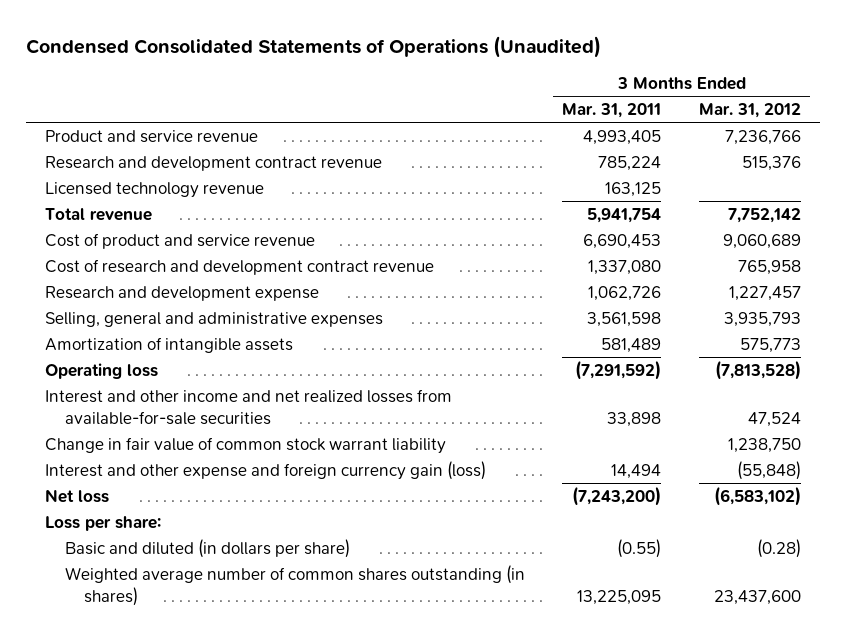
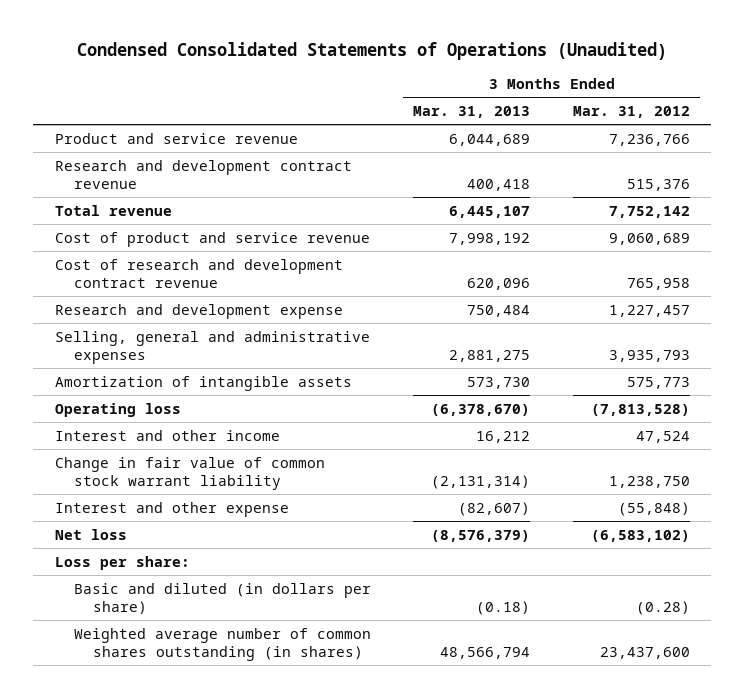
[562,103,662,119] Mar. 31, 2011 -> none
none -> [413,105,531,118] Mar. 31, 2013
[45,181,265,198] Licensed technology revenue -> none
[45,388,453,425] Interest and other income and net realized losses from available-for-sale securities -> [54,429,280,441] Interest and other income
[45,460,487,480] Interest and other expense and foreign currency gain (loss) -> [54,501,289,517] Interest and other expense

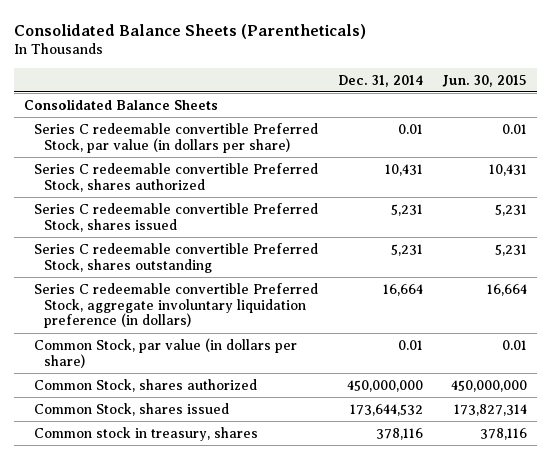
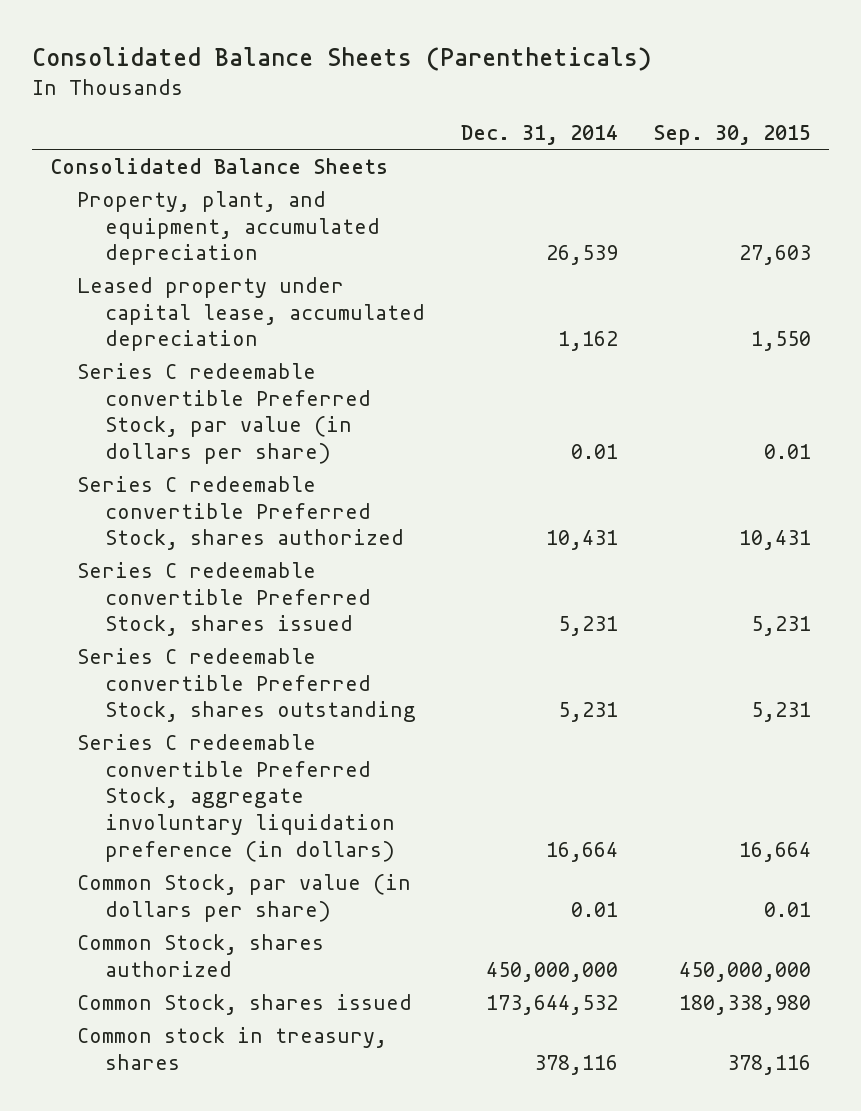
[442,74,528,87] Jun. 30, 2015 -> none
none -> [653,125,812,146] Sep. 30, 2015
none -> [77,190,380,266] Property, plant, and equipment, accumulated depreciation
none -> [77,276,425,352] Leased property under capital lease, accumulated depreciation

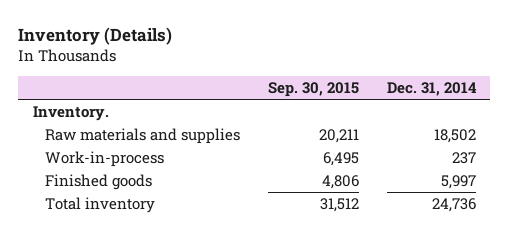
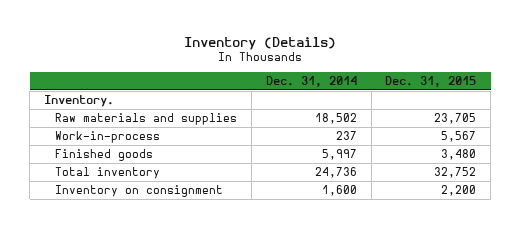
[267,81,359,97] Sep. 30, 2015 -> none
none -> [385,75,477,87] Dec. 31, 2015
none -> [54,184,223,197] Inventory on consignment

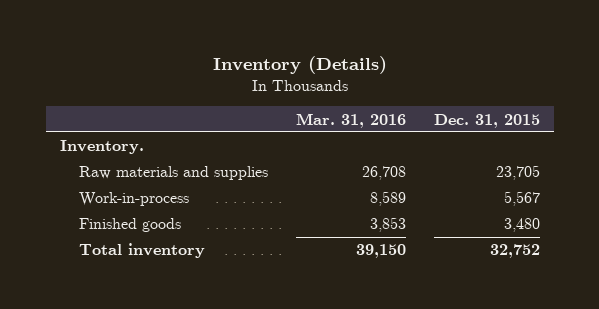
[265,75,357,87] Dec. 31, 2014 -> none
none -> [295,112,406,128] Mar. 31, 2016
[54,184,223,197] Inventory on consignment -> none

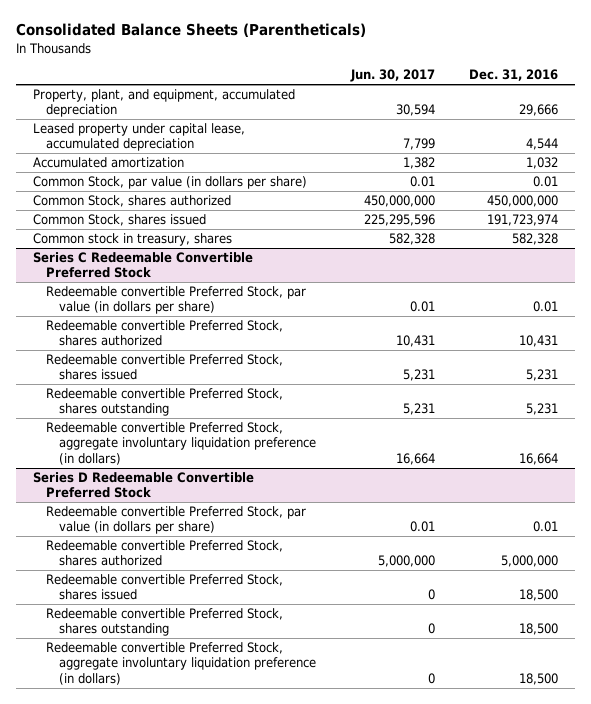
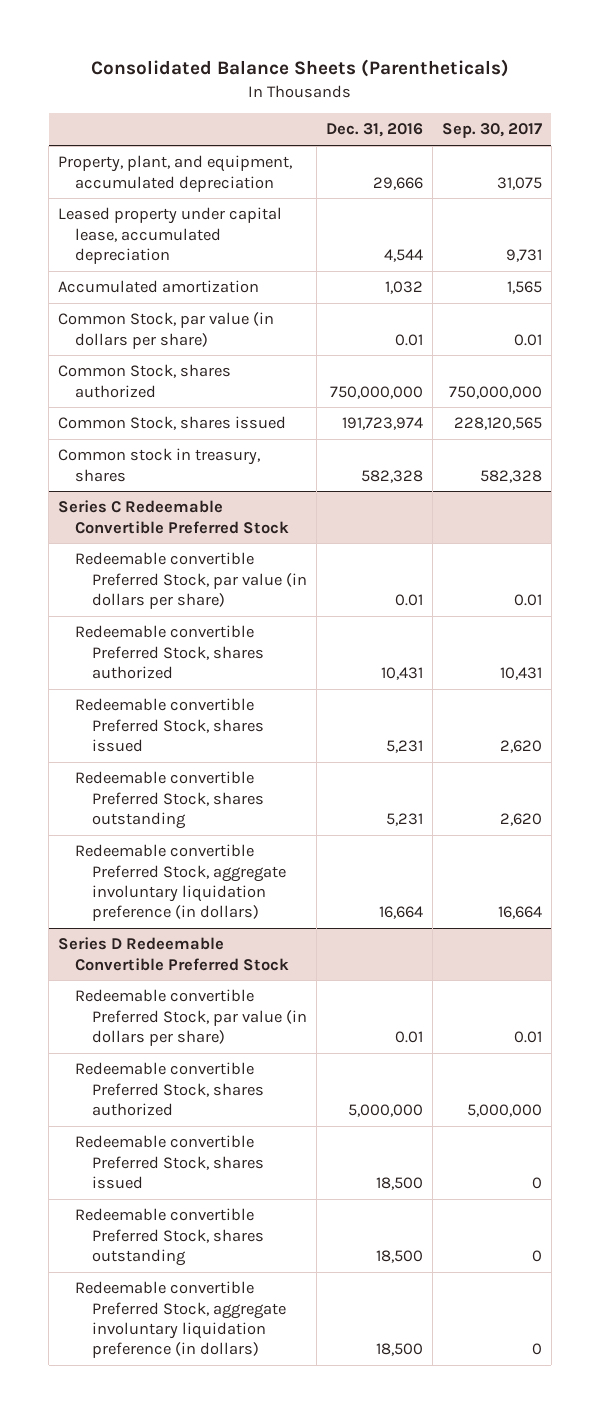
[349,69,435,83] Jun. 30, 2017 -> none
none -> [441,123,542,139] Sep. 30, 2017
[487,195,559,208] 450,000,000 -> [329,385,423,399] 750,000,000

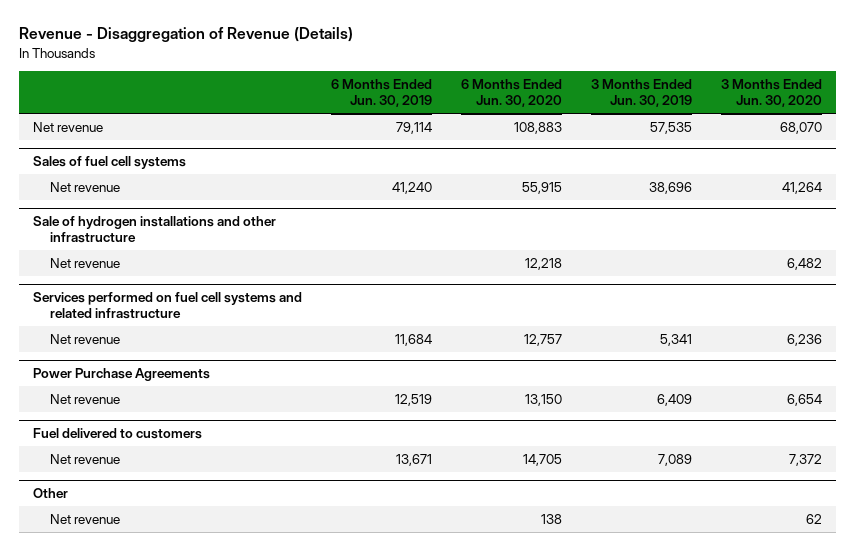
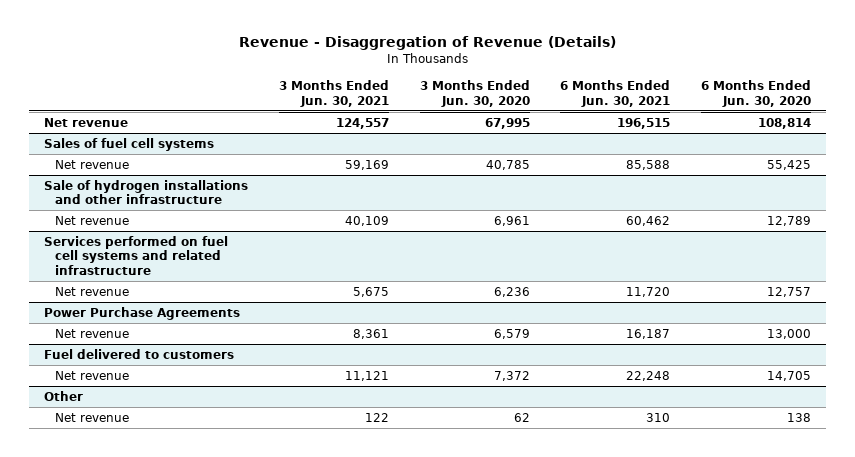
[330,78,432,108] 6 Months Ended Jun. 30, 2019 -> none
[590,78,692,108] 3 Months Ended Jun. 30, 2019 -> none
none -> [278,80,389,107] 3 Months Ended Jun. 30, 2021
none -> [560,80,671,107] 6 Months Ended Jun. 30, 2021
[513,121,562,134] 108,883 -> [757,117,811,129] 108,814
[779,121,822,134] 68,070 -> [484,117,530,129] 67,995
[521,181,562,194] 55,915 -> [766,159,811,170] 55,425
[781,181,822,194] 41,264 -> [485,159,530,170] 40,785
[524,257,562,270] 12,218 -> [766,215,811,226] 12,789
[786,257,822,270] 6,482 -> [493,215,530,226] 6,961
[524,393,562,406] 13,150 -> [766,328,811,339] 13,000
[786,393,822,406] 6,654 -> [493,328,530,339] 6,579

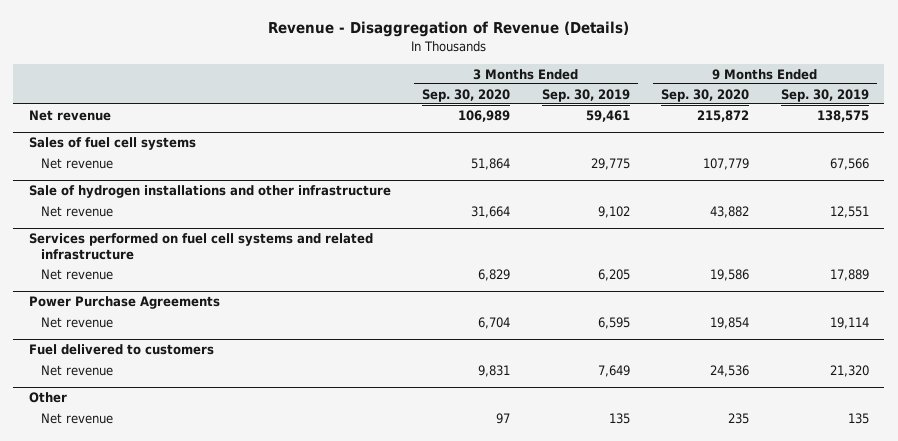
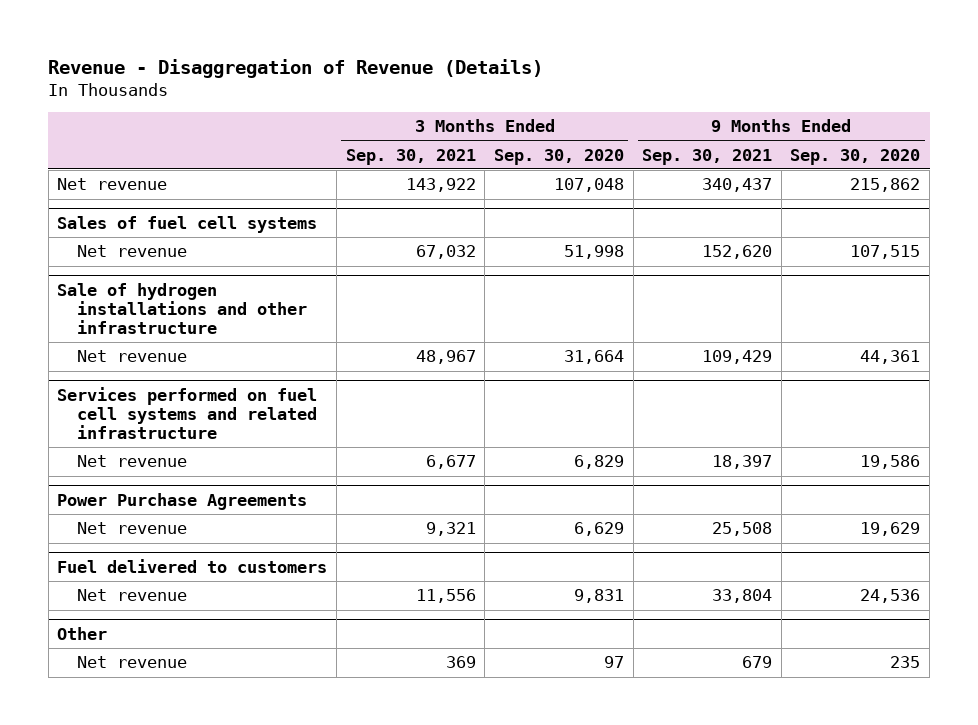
[541,88,630,102] Sep. 30, 2019 -> none
[780,88,869,102] Sep. 30, 2019 -> none
none -> [345,148,476,165] Sep. 30, 2021
none -> [642,148,773,165] Sep. 30, 2021
[458,109,511,122] 106,989 -> [553,178,624,193] 107,048
[697,109,750,122] 215,872 -> [850,178,921,193] 215,862
[471,157,511,170] 51,864 -> [563,245,624,260] 51,998
[703,157,750,170] 107,779 -> [850,245,921,260] 107,515
[710,205,750,218] 43,882 -> [860,350,921,365] 44,361
[478,316,511,329] 6,704 -> [573,522,624,537] 6,629
[710,316,750,329] 19,854 -> [860,522,921,537] 19,629

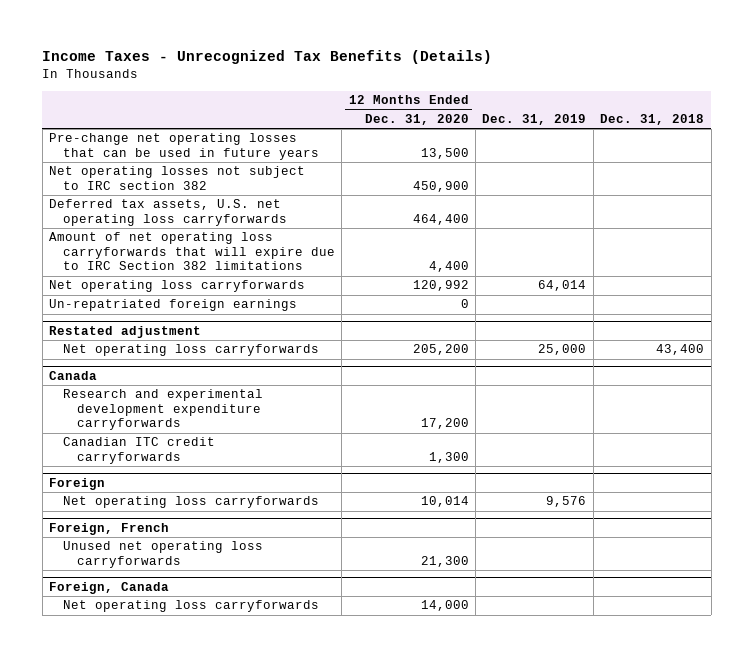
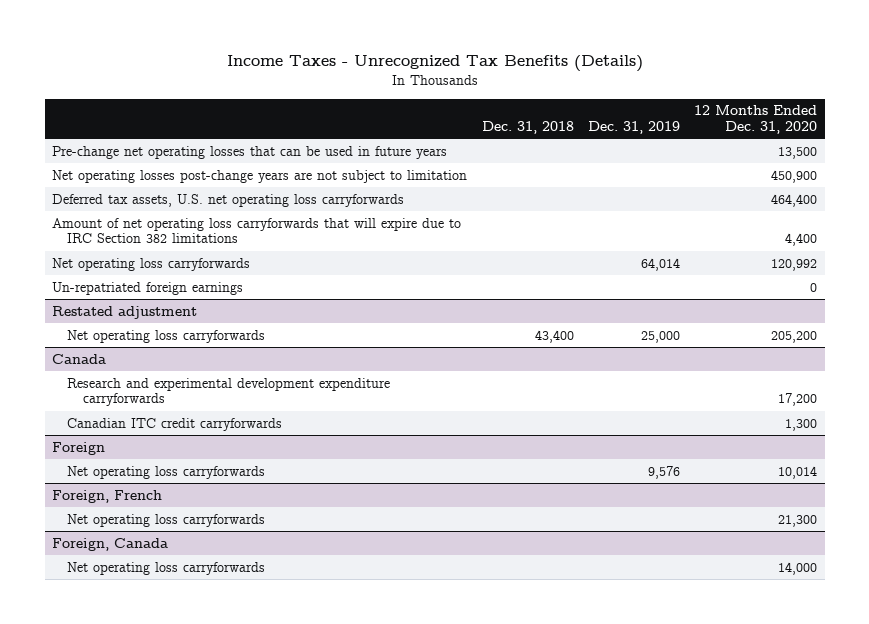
[48,166,305,190] Net operating losses not subject to IRC section 382 -> [52,169,468,183] Net operating losses post-change years are not subject to limitation
[62,541,263,568] Unused net operating loss carryforwards -> [67,513,266,527] Net operating loss carryforwards

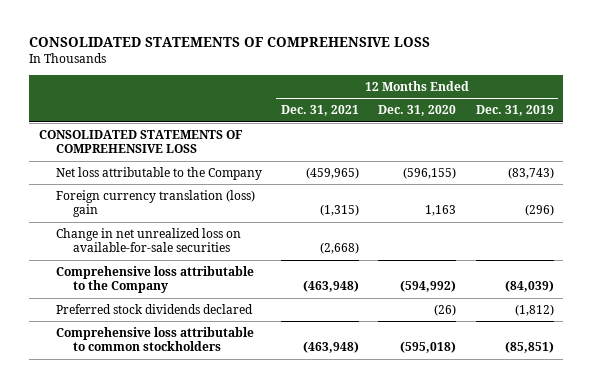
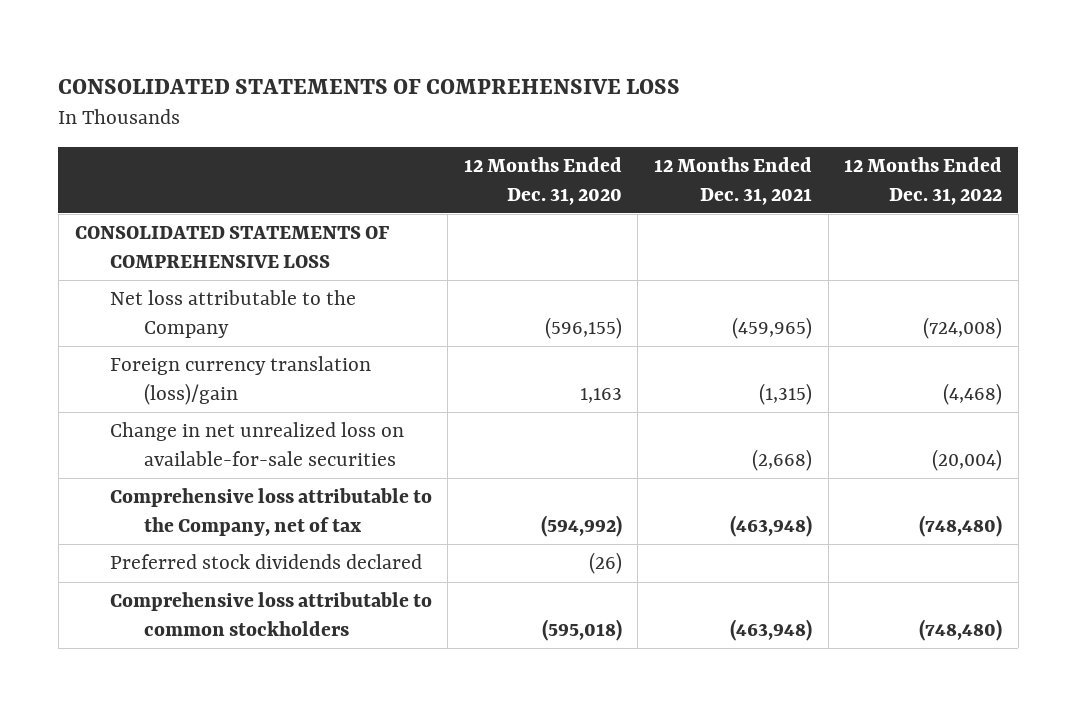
[475,105,554,117] Dec. 31, 2019 -> none
none -> [844,157,1003,205] 12 Months Ended Dec. 31, 2022
[55,189,255,218] Foreign currency translation (loss) gain -> [109,356,371,405] Foreign currency translation (loss)/gain
[55,265,254,294] Comprehensive loss attributable to the Company -> [109,488,432,536] Comprehensive loss attributable to the Company, net of tax

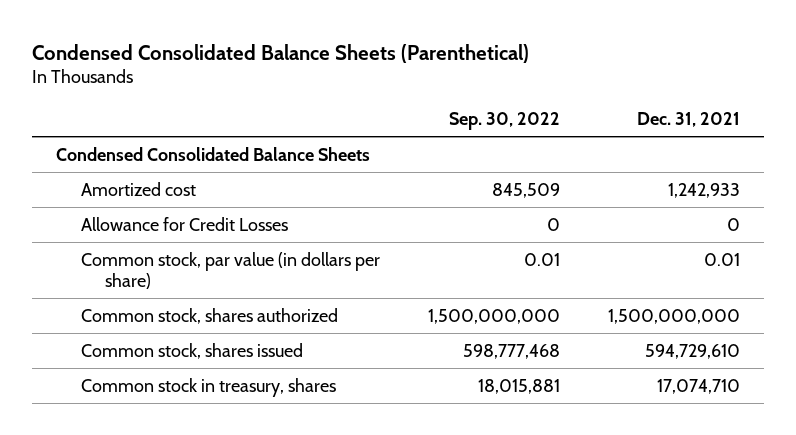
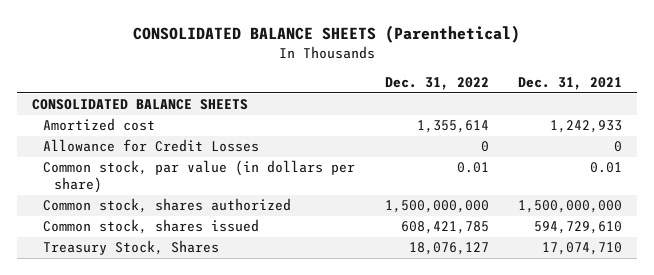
[31,43,529,63] Condensed Consolidated Balance Sheets (Parenthetical) -> [133,24,521,43] CONSOLIDATED BALANCE SHEETS (Parenthetical)
[448,111,560,130] Sep. 30, 2022 -> none
none -> [384,77,489,91] Dec. 31, 2022
[55,146,370,161] Condensed Consolidated Balance Sheets -> [31,99,248,111] CONSOLIDATED BALANCE SHEETS
[80,377,336,397] Common stock in treasury, shares -> [42,240,219,256] Treasury Stock, Shares

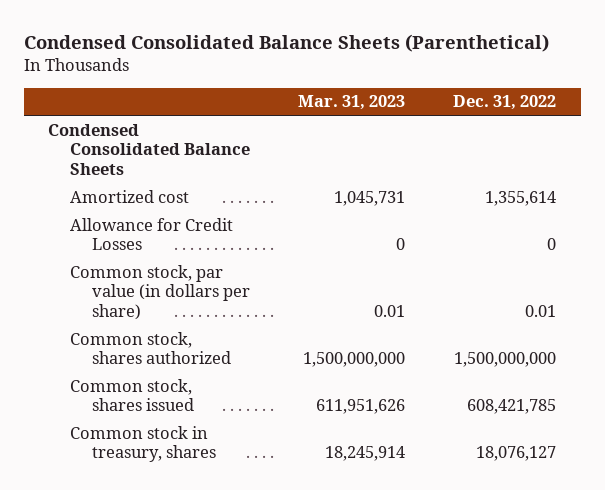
[133,24,521,43] CONSOLIDATED BALANCE SHEETS (Parenthetical) -> [24,34,550,53] Condensed Consolidated Balance Sheets (Parenthetical)
[518,77,623,91] Dec. 31, 2021 -> none
none -> [298,95,406,111] Mar. 31, 2023
[31,99,248,111] CONSOLIDATED BALANCE SHEETS -> [48,123,250,175] Condensed Consolidated Balance Sheets
[42,240,219,256] Treasury Stock, Shares -> [69,425,216,463] Common stock in treasury, shares

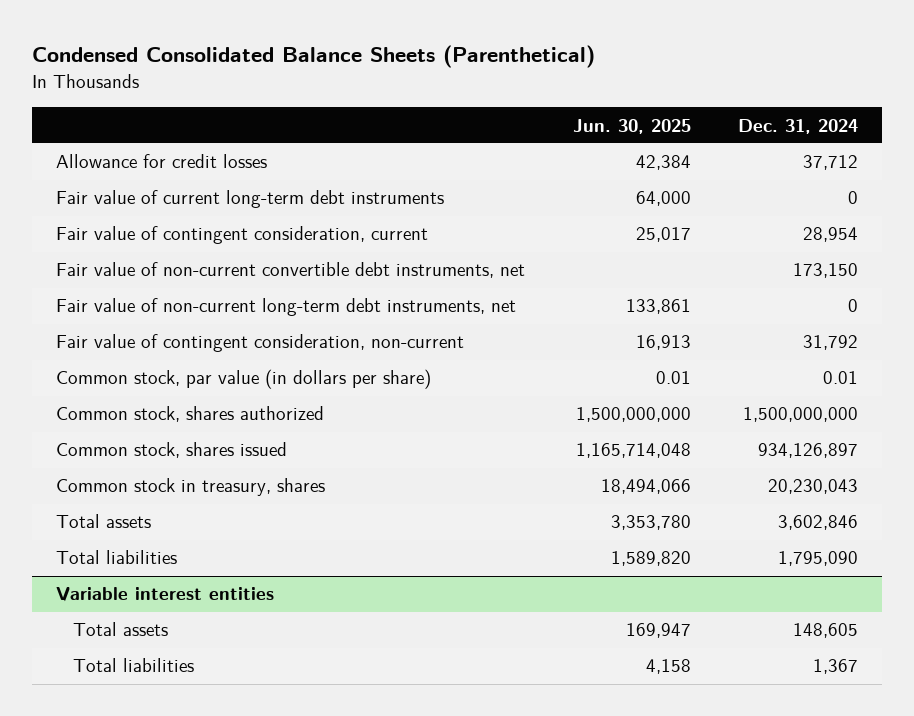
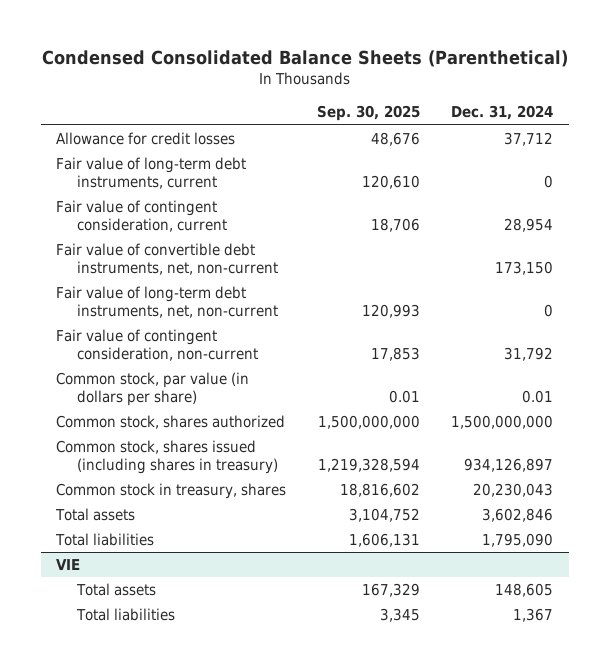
[572,118,691,134] Jun. 30, 2025 -> none
none -> [317,105,421,122] Sep. 30, 2025
[56,190,445,209] Fair value of current long-term debt instruments -> [56,157,247,190] Fair value of long-term debt instruments, current
[56,262,526,279] Fair value of non-current convertible debt instruments, net -> [56,243,279,276] Fair value of convertible debt instruments, net, non-current
[56,298,517,317] Fair value of non-current long-term debt instruments, net -> [56,286,279,319] Fair value of long-term debt instruments, net, non-current
[56,442,288,459] Common stock, shares issued -> [56,440,279,475] Common stock, shares issued (including shares in treasury)
[56,587,275,603] Variable interest entities -> [56,559,81,571] VIE

